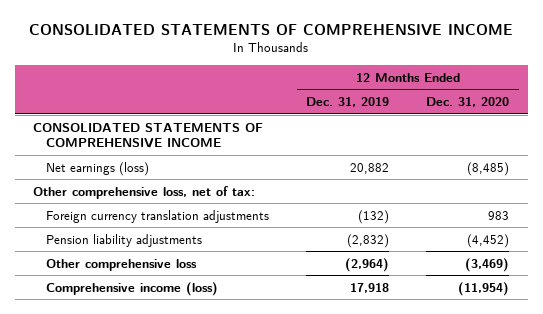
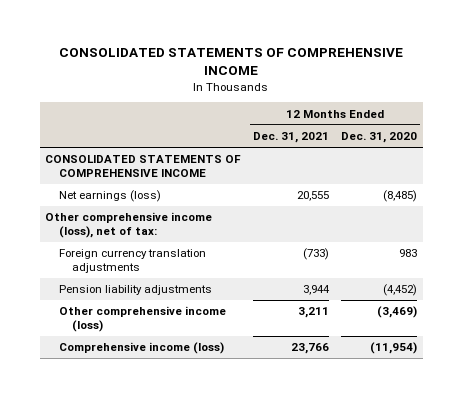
[306,97,390,108] Dec. 31, 2019 -> none
none -> [253,132,330,144] Dec. 31, 2021
[33,185,256,199] Other comprehensive loss, net of tax: -> [45,212,213,239] Other comprehensive income (loss), net of tax:
[45,258,197,271] Other comprehensive loss -> [58,306,226,333] Other comprehensive income (loss)

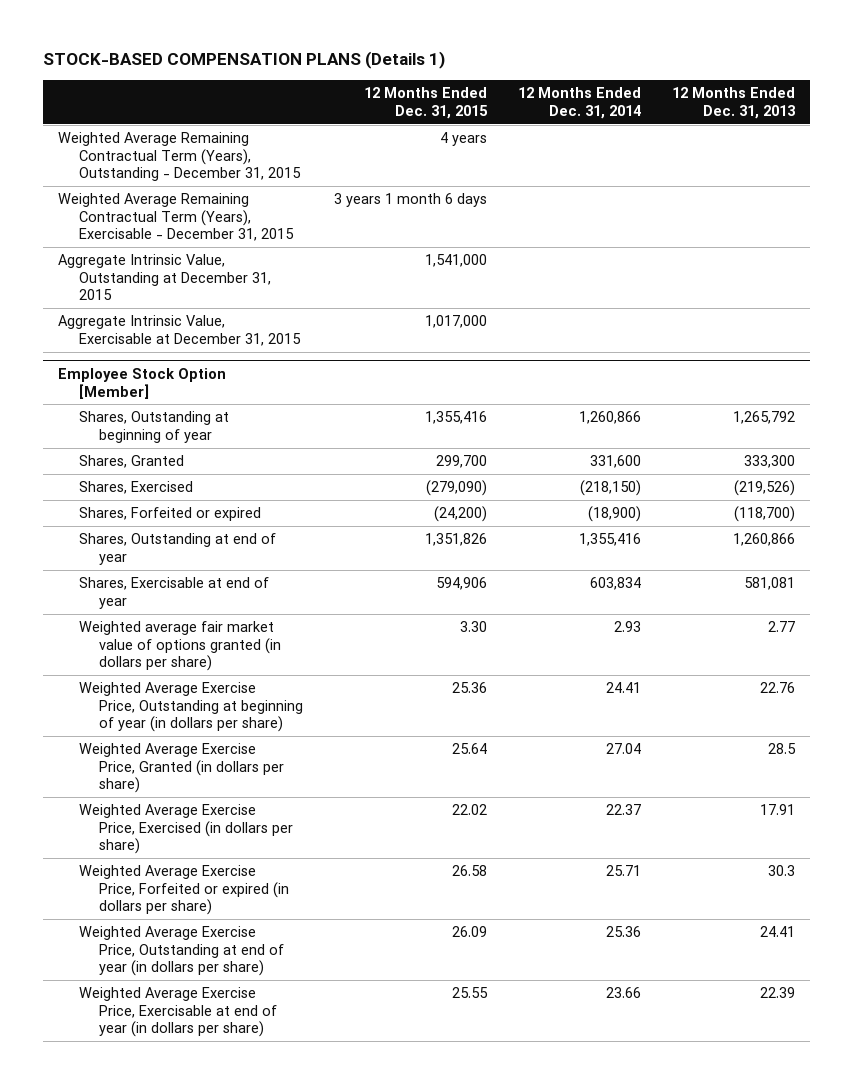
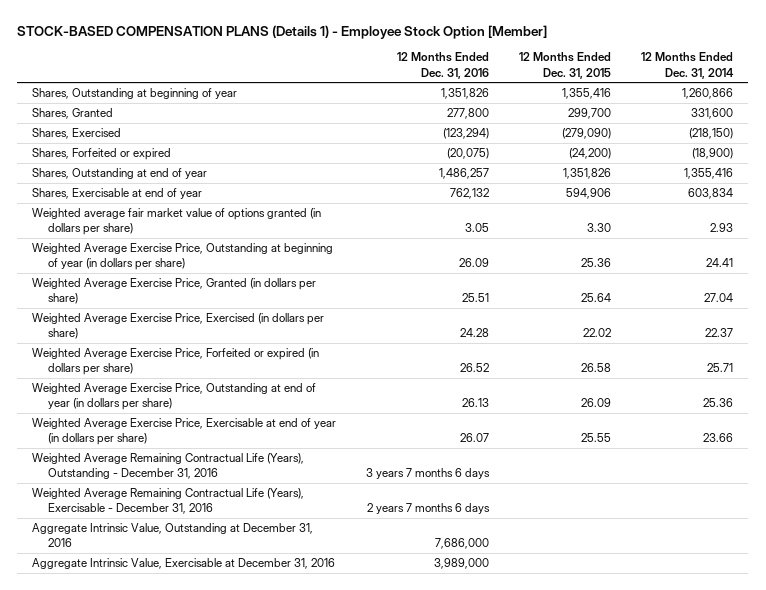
[42,51,445,70] STOCK-BASED COMPENSATION PLANS (Details 1) -> [17,24,548,39] STOCK-BASED COMPENSATION PLANS (Details 1) - Employee Stock Option [Member]
[671,87,795,119] 12 Months Ended Dec. 31, 2013 -> none
none -> [397,52,490,79] 12 Months Ended Dec. 31, 2016
[58,132,301,182] Weighted Average Remaining Contractual Term (Years), Outstanding - December 31, 2015 -> none
[58,193,294,242] Weighted Average Remaining Contractual Term (Years), Exercisable - December 31, 2015 -> none
[58,254,271,301] Aggregate Intrinsic Value, Outstanding at December 31, 2015 -> none
[58,315,301,346] Aggregate Intrinsic Value, Exercisable at December 31, 2015 -> none
[58,368,227,399] Employee Stock Option [Member] -> none
none -> [32,453,305,480] Weighted Average Remaining Contractual Life (Years), Outstanding - December 31, 2016
none -> [32,488,305,515] Weighted Average Remaining Contractual Life (Years), Exercisable - December 31, 2016
none -> [32,523,314,548] Aggregate Intrinsic Value, Outstanding at December 31, 2016
none -> [32,558,336,570] Aggregate Intrinsic Value, Exercisable at December 31, 2016

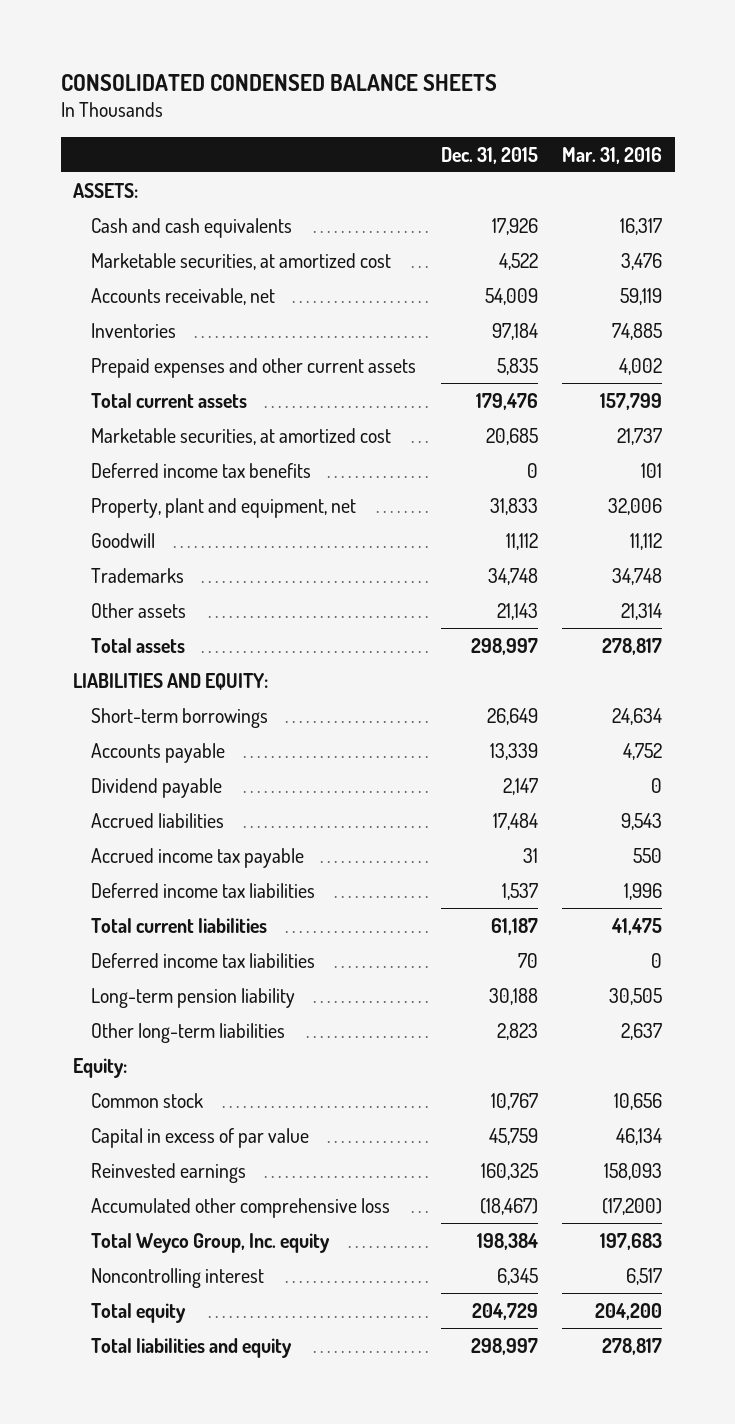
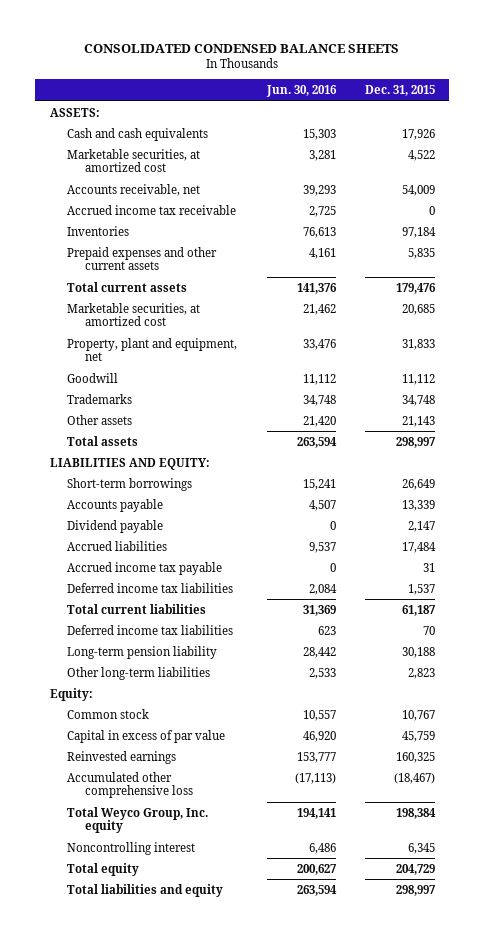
[562,146,663,164] Mar. 31, 2016 -> none
none -> [265,85,337,98] Jun. 30, 2016
none -> [67,204,237,215] Accrued income tax receivable
[90,462,311,478] Deferred income tax benefits -> none

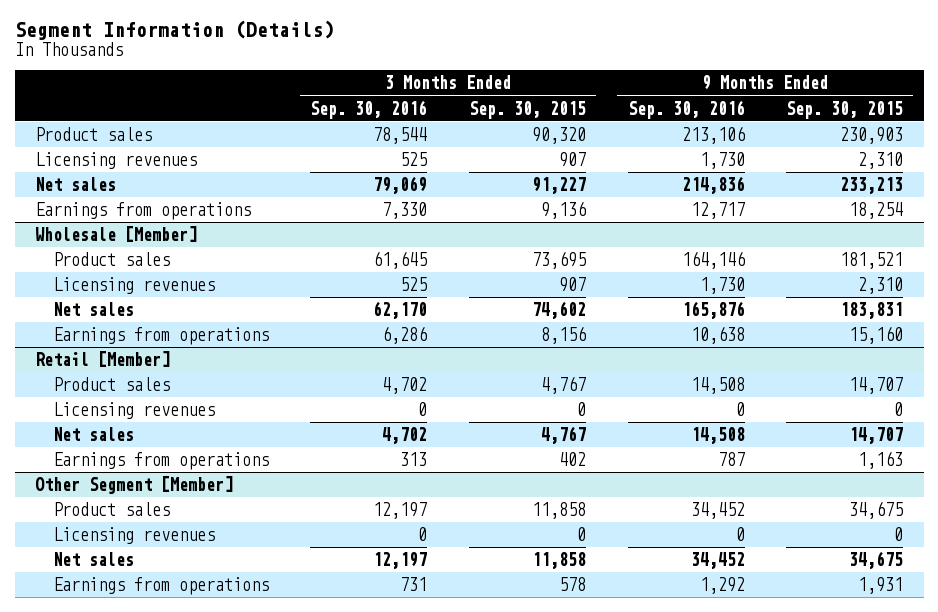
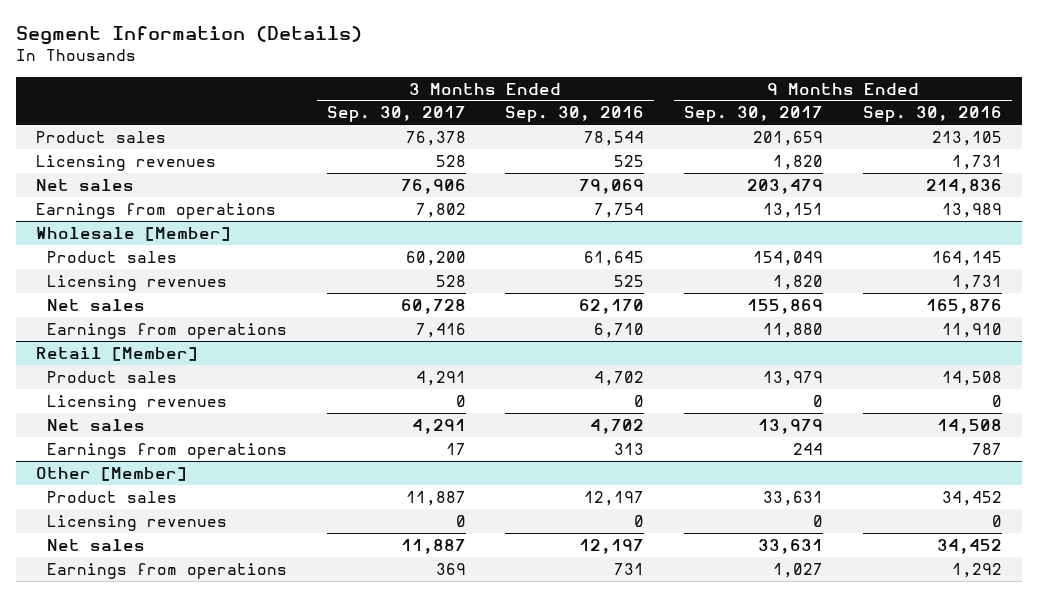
[468,100,586,119] Sep. 30, 2015 -> none
[786,100,904,119] Sep. 30, 2015 -> none
none -> [326,106,466,123] Sep. 30, 2017
none -> [684,106,824,123] Sep. 30, 2017
[681,126,745,145] 213,106 -> [931,130,1002,146] 213,105
[699,152,745,170] 1,730 -> [951,154,1002,170] 1,731
[382,202,428,220] 7,330 -> [594,202,645,218] 7,754
[690,202,745,220] 12,717 -> [941,202,1002,218] 13,989
[681,251,745,270] 164,146 -> [931,250,1002,266] 164,145
[699,277,745,295] 1,730 -> [951,274,1002,290] 1,731
[382,326,428,345] 6,286 -> [594,322,645,338] 6,710
[690,326,745,345] 10,638 -> [941,322,1002,338] 11,910
[35,476,234,495] Other Segment [Member] -> [35,466,187,481] Other [Member]

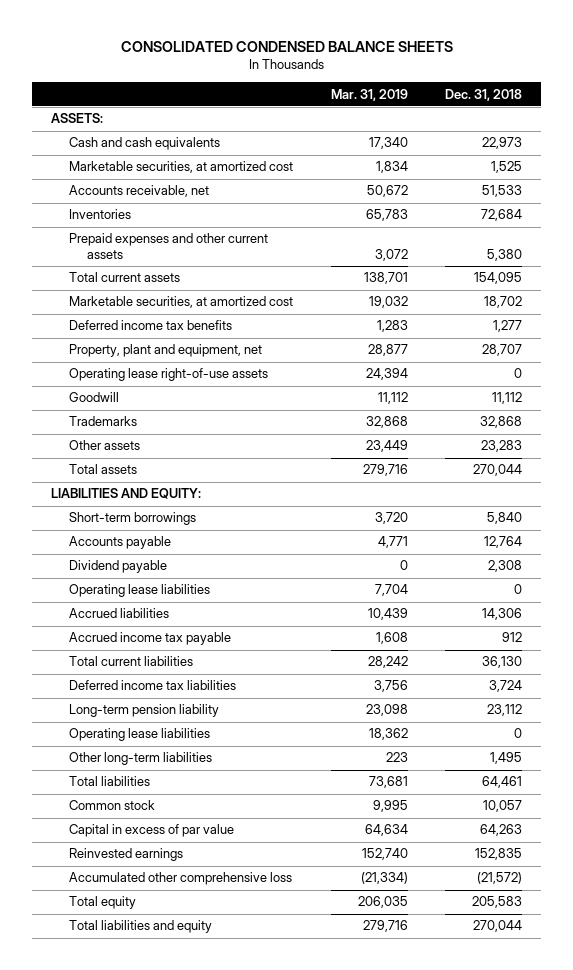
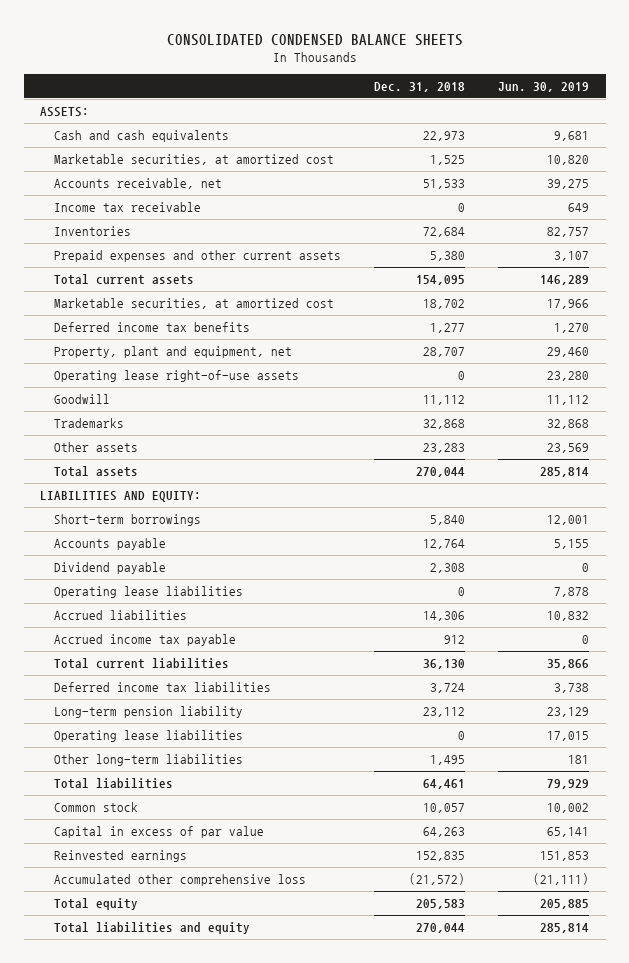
[330,88,408,101] Mar. 31, 2019 -> none
none -> [498,82,590,93] Jun. 30, 2019
none -> [54,201,202,212] Income tax receivable

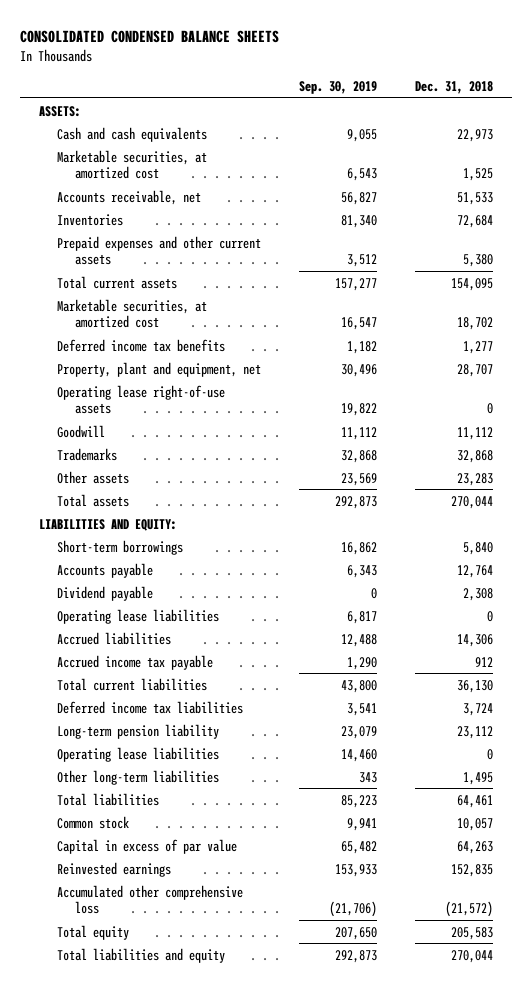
[498,82,590,93] Jun. 30, 2019 -> none
none -> [299,81,378,95] Sep. 30, 2019
[54,201,202,212] Income tax receivable -> none

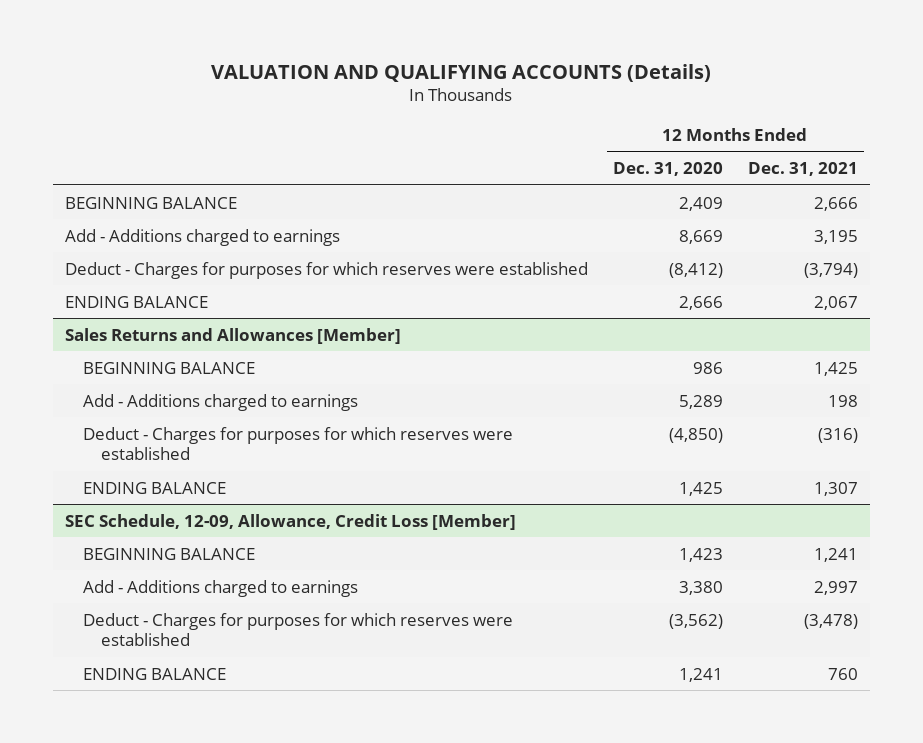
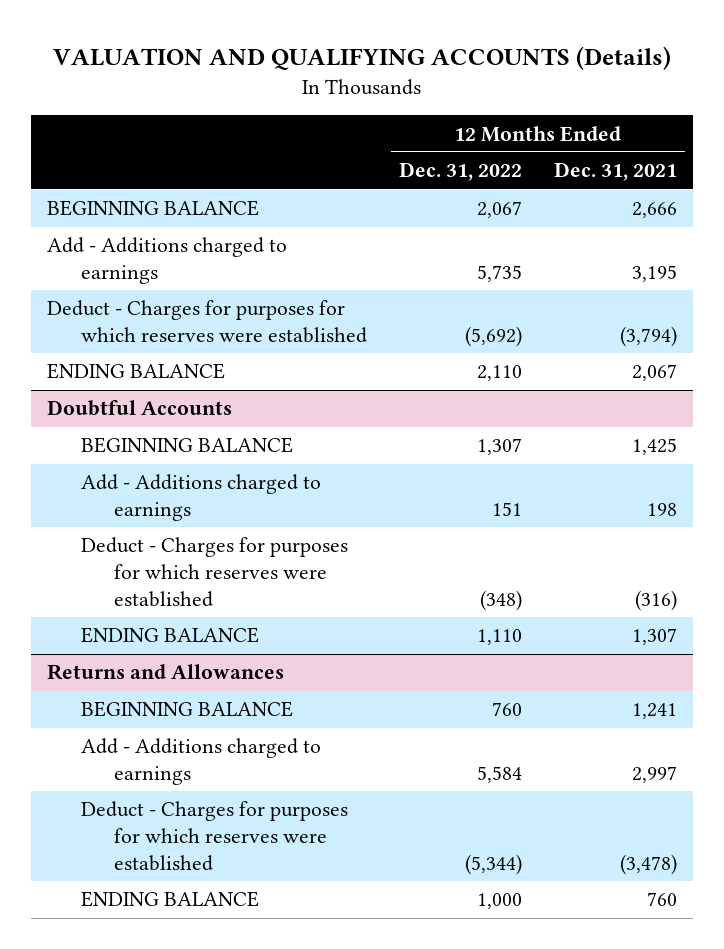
[612,161,723,176] Dec. 31, 2020 -> none
none -> [398,162,522,182] Dec. 31, 2022
[64,327,401,344] Sales Returns and Allowances [Member] -> [47,400,233,417] Doubtful Accounts
[64,513,516,530] SEC Schedule, 12-09, Allowance, Credit Loss [Member] -> [47,664,285,681] Returns and Allowances

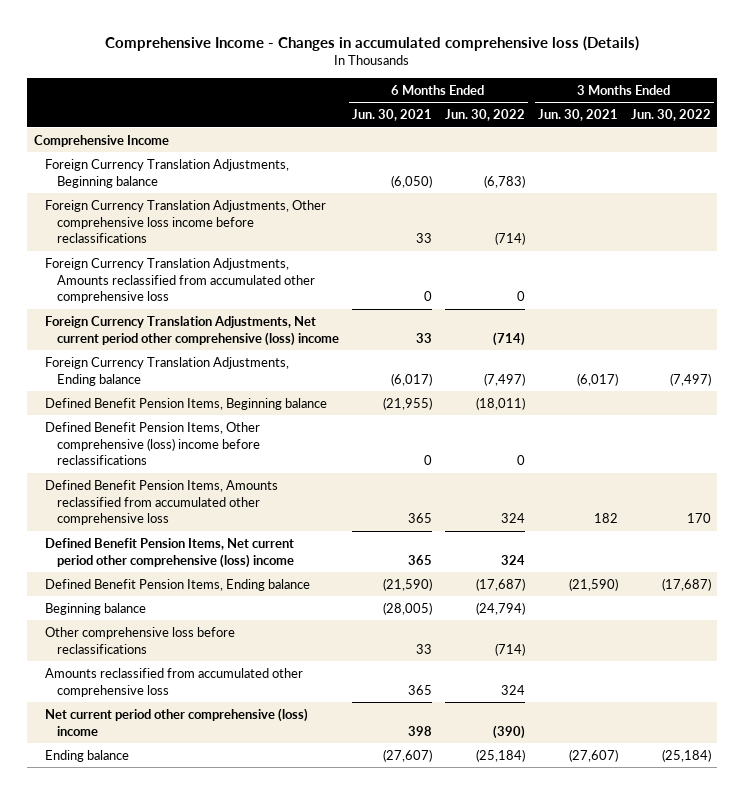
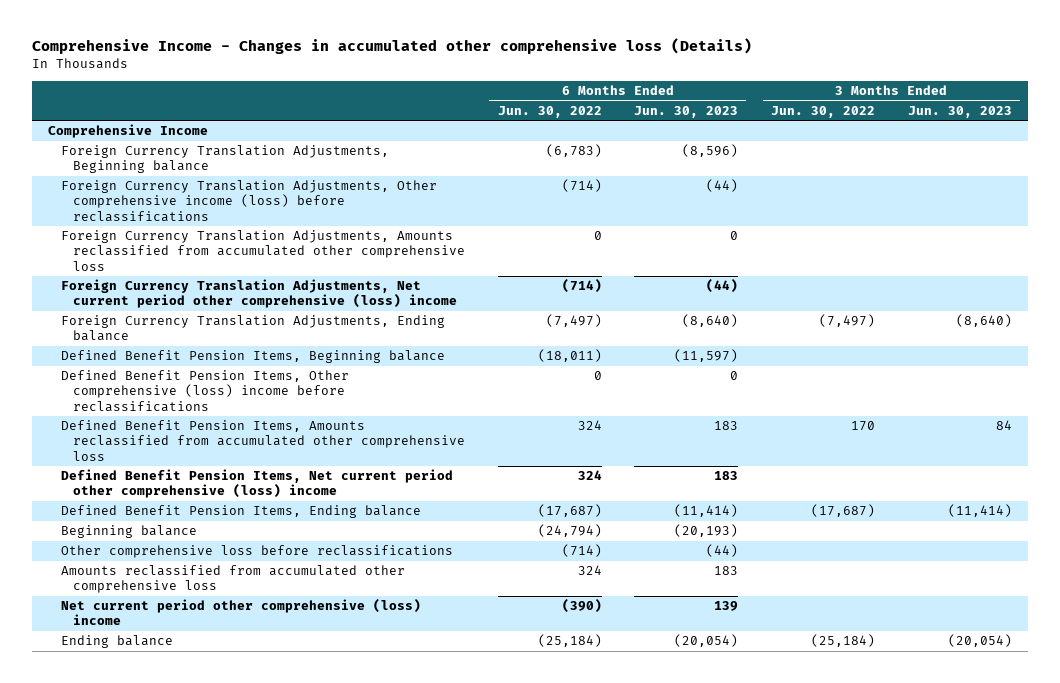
[105,35,640,51] Comprehensive Income - Changes in accumulated comprehensive loss (Details) -> [31,38,752,55] Comprehensive Income - Changes in accumulated other comprehensive loss (Details)
[351,109,432,122] Jun. 30, 2021 -> none
[537,109,618,122] Jun. 30, 2021 -> none
none -> [634,105,739,118] Jun. 30, 2023
none -> [907,105,1012,118] Jun. 30, 2023
[45,199,327,244] Foreign Currency Translation Adjustments, Other comprehensive loss income before reclassifications -> [60,180,437,222] Foreign Currency Translation Adjustments, Other comprehensive income (loss) before reclassifications

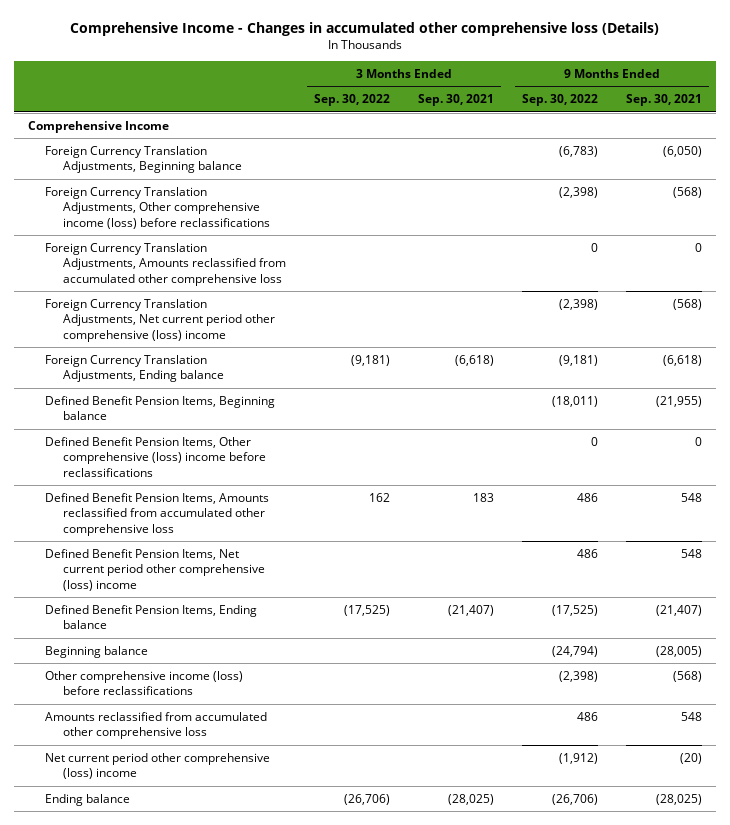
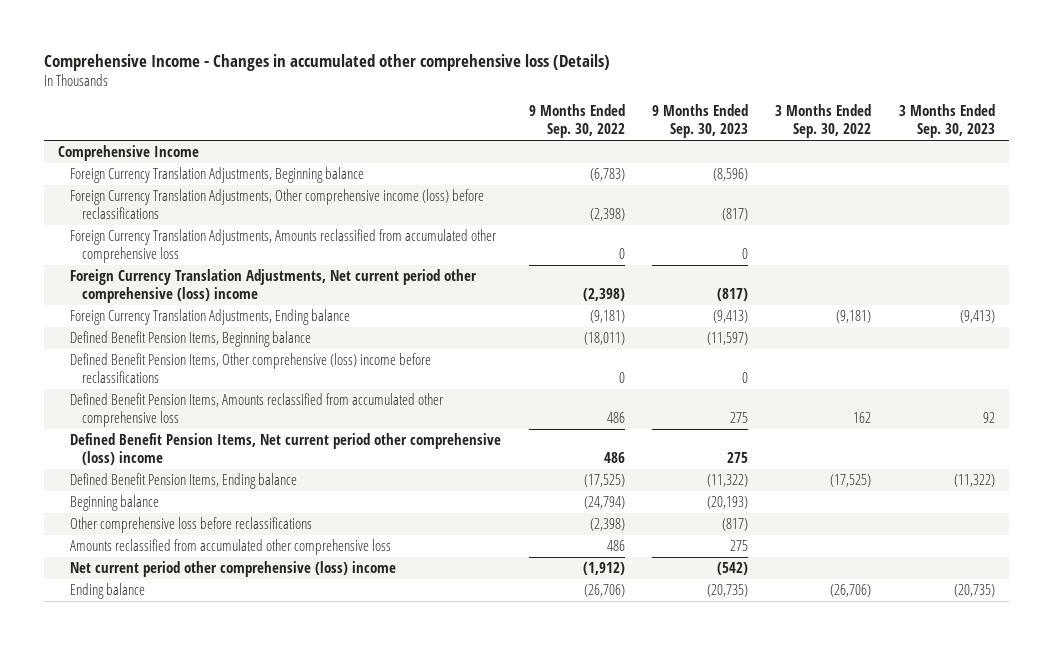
[417,94,494,107] Sep. 30, 2021 -> none
[626,94,703,107] Sep. 30, 2021 -> none
none -> [652,104,749,139] 9 Months Ended Sep. 30, 2023
none -> [898,104,995,139] 3 Months Ended Sep. 30, 2023
[45,670,244,696] Other comprehensive income (loss) before reclassifications -> [70,517,313,534] Other comprehensive loss before reclassifications

